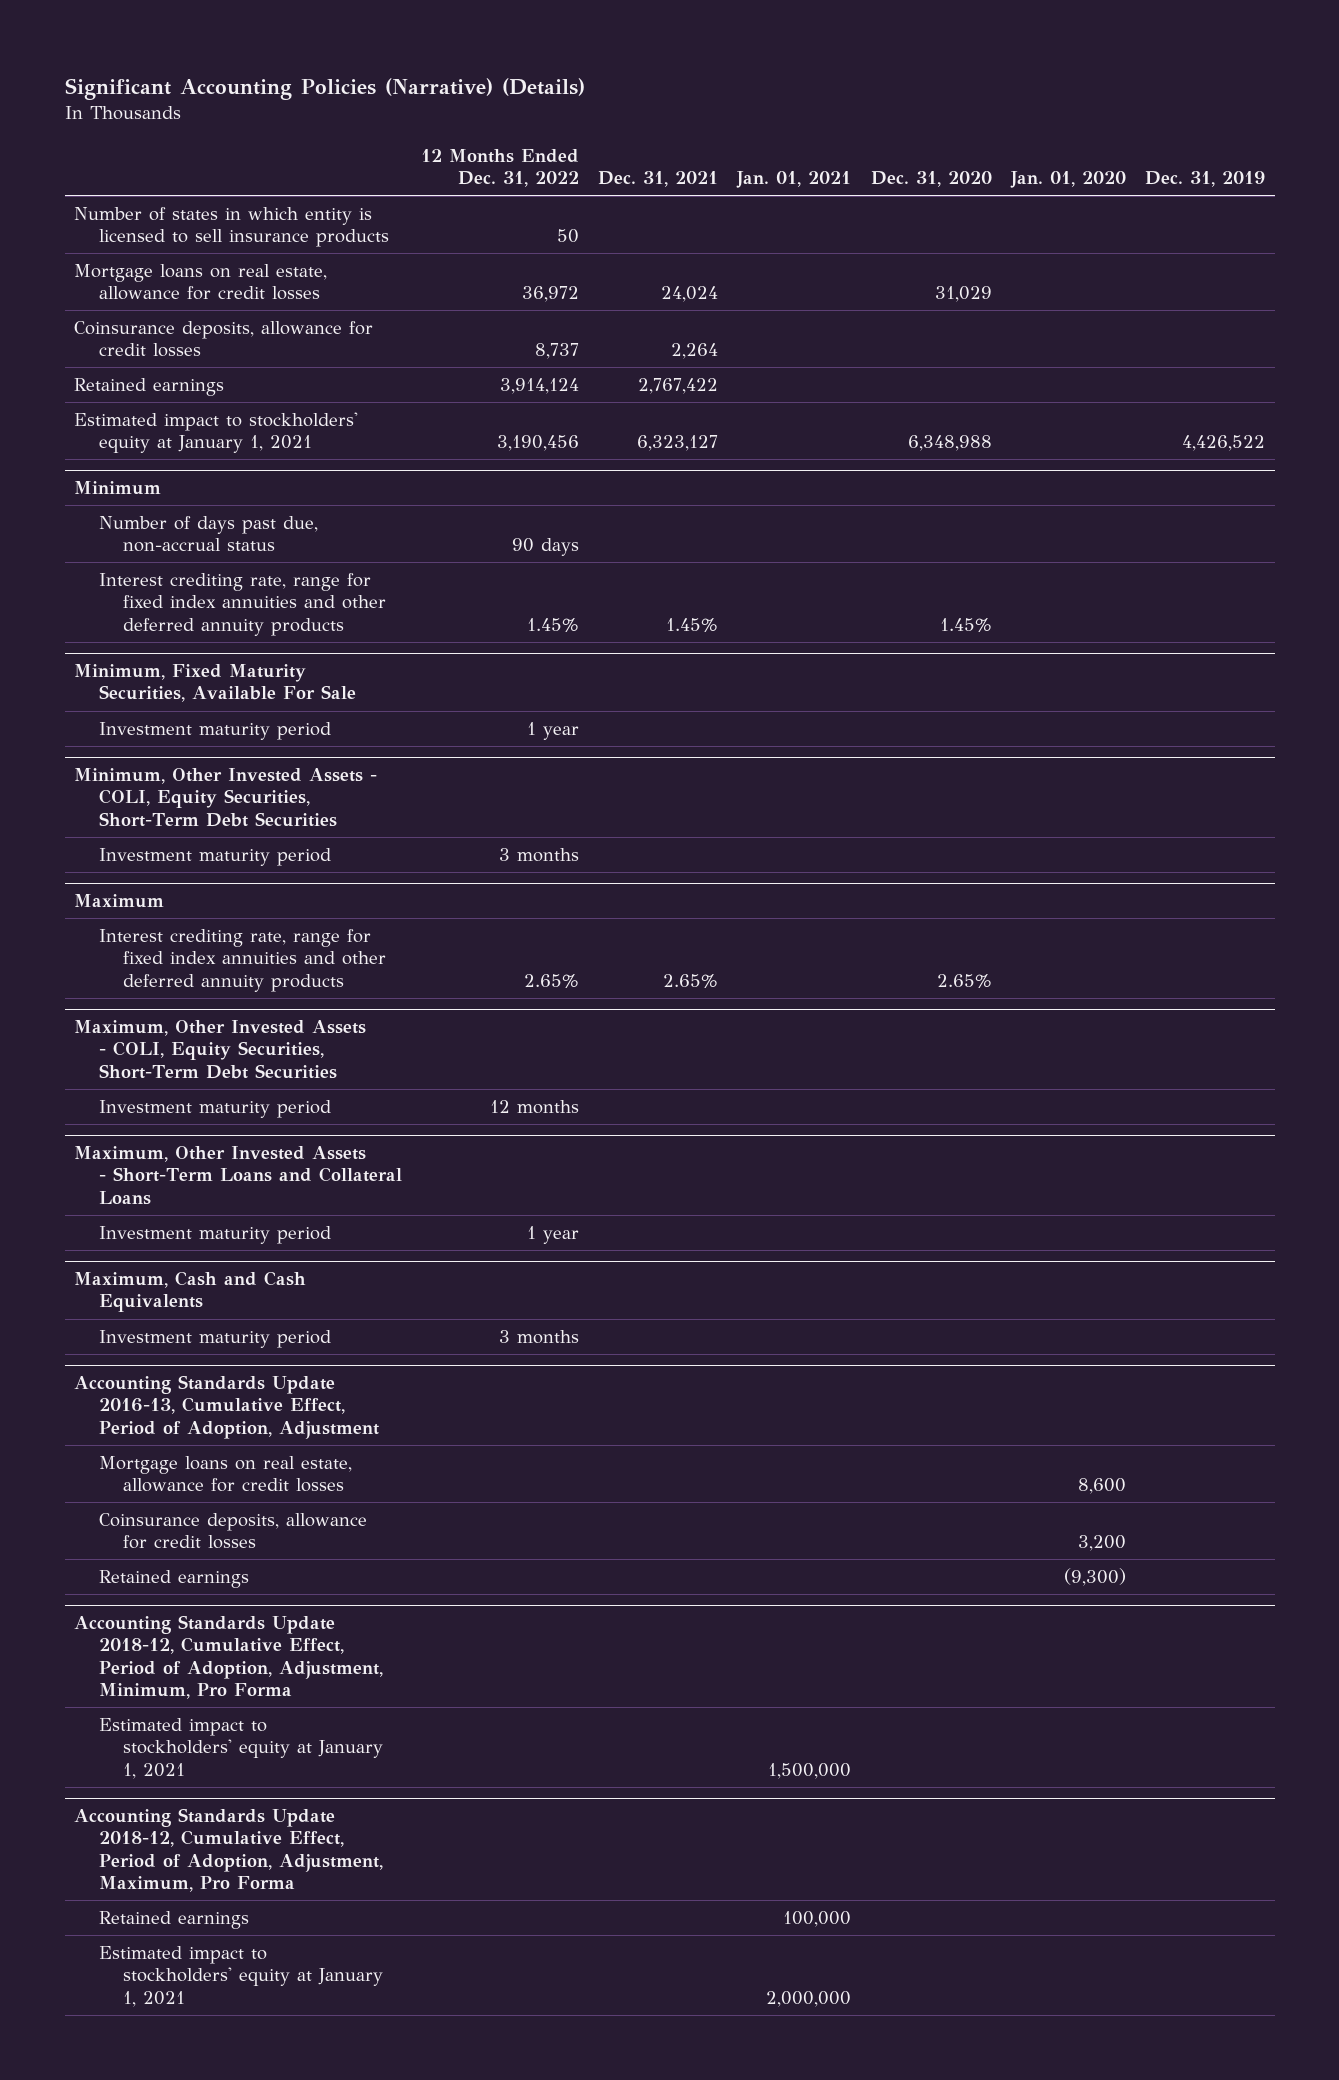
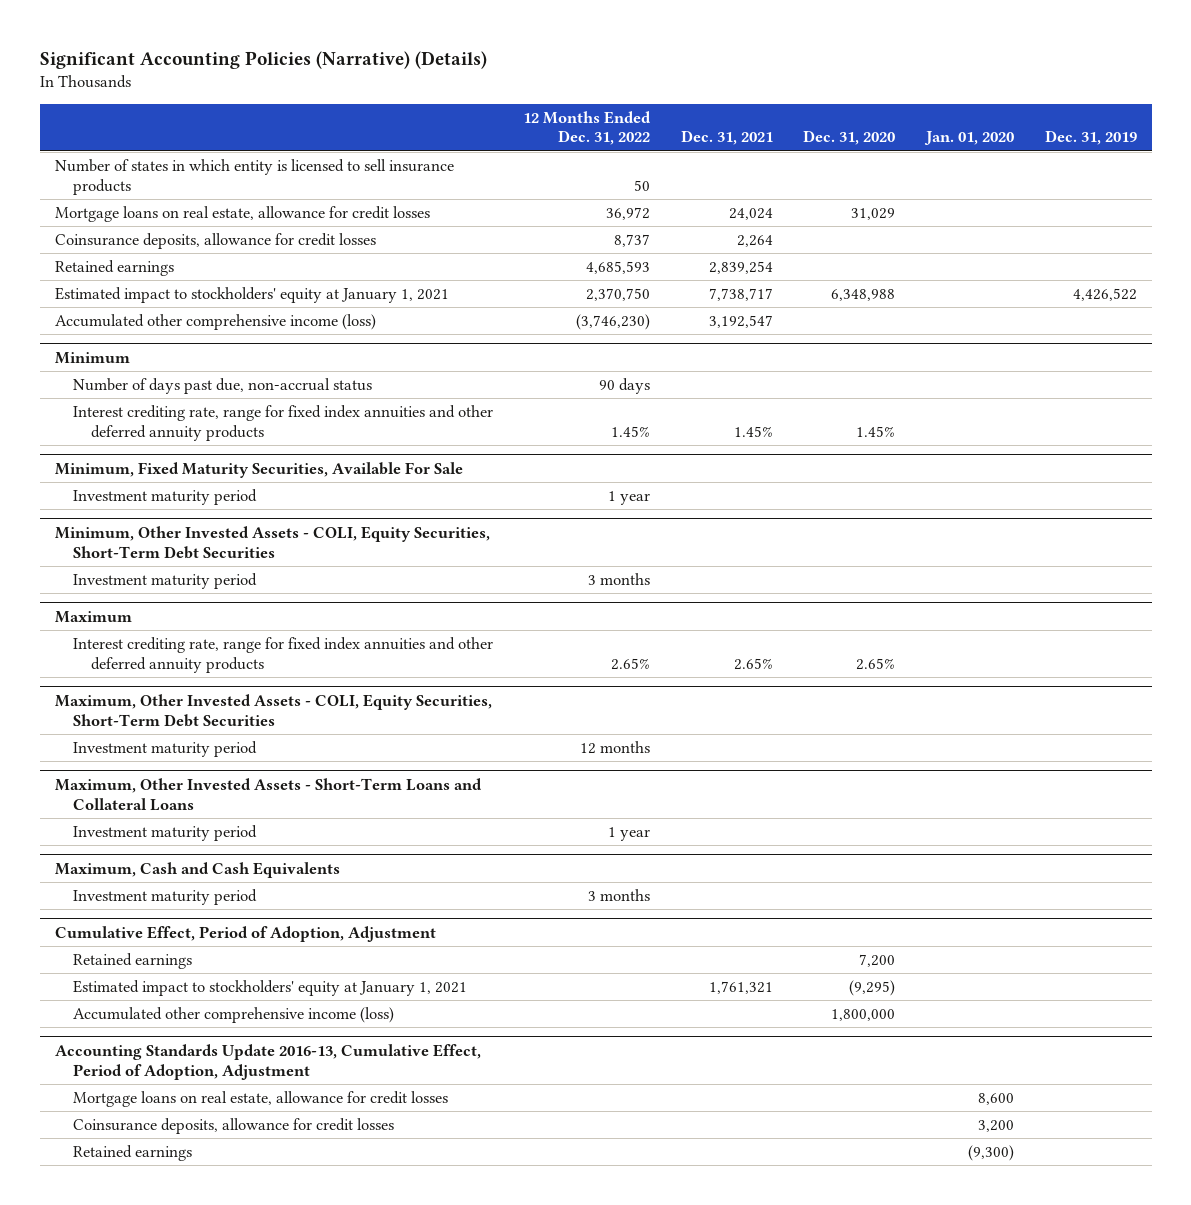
[736,170,852,188] Jan. 01, 2021 -> none
[499,377,579,394] 3,914,124 -> [586,260,651,274] 4,685,593
[638,377,719,394] 2,767,422 -> [708,260,773,274] 2,839,254
[496,435,579,452] 3,190,456 -> [586,287,651,301] 2,370,750
[637,435,719,452] 6,323,127 -> [708,287,773,301] 7,738,717
none -> [54,313,376,330] Accumulated other comprehensive income (loss)
none -> [54,925,436,942] Cumulative Effect, Period of Adoption, Adjustment
none -> [72,952,192,969] Retained earnings
none -> [72,979,467,996] Estimated impact to stockholders' equity at January 1, 2021
none -> [72,1006,394,1023] Accumulated other comprehensive income (loss)
[74,1615,383,1700] Accounting Standards Update 2018-12, Cumulative Effect, Period of Adoption, Adjustment, Minimum, Pro Forma -> none
[98,1717,384,1779] Estimated impact to stockholders' equity at January 1, 2021 -> none
[74,1808,383,1893] Accounting Standards Update 2018-12, Cumulative Effect, Period of Adoption, Adjustment, Maximum, Pro Forma -> none
[98,1910,249,1929] Retained earnings -> none
[98,1945,384,2007] Estimated impact to stockholders' equity at January 1, 2021 -> none

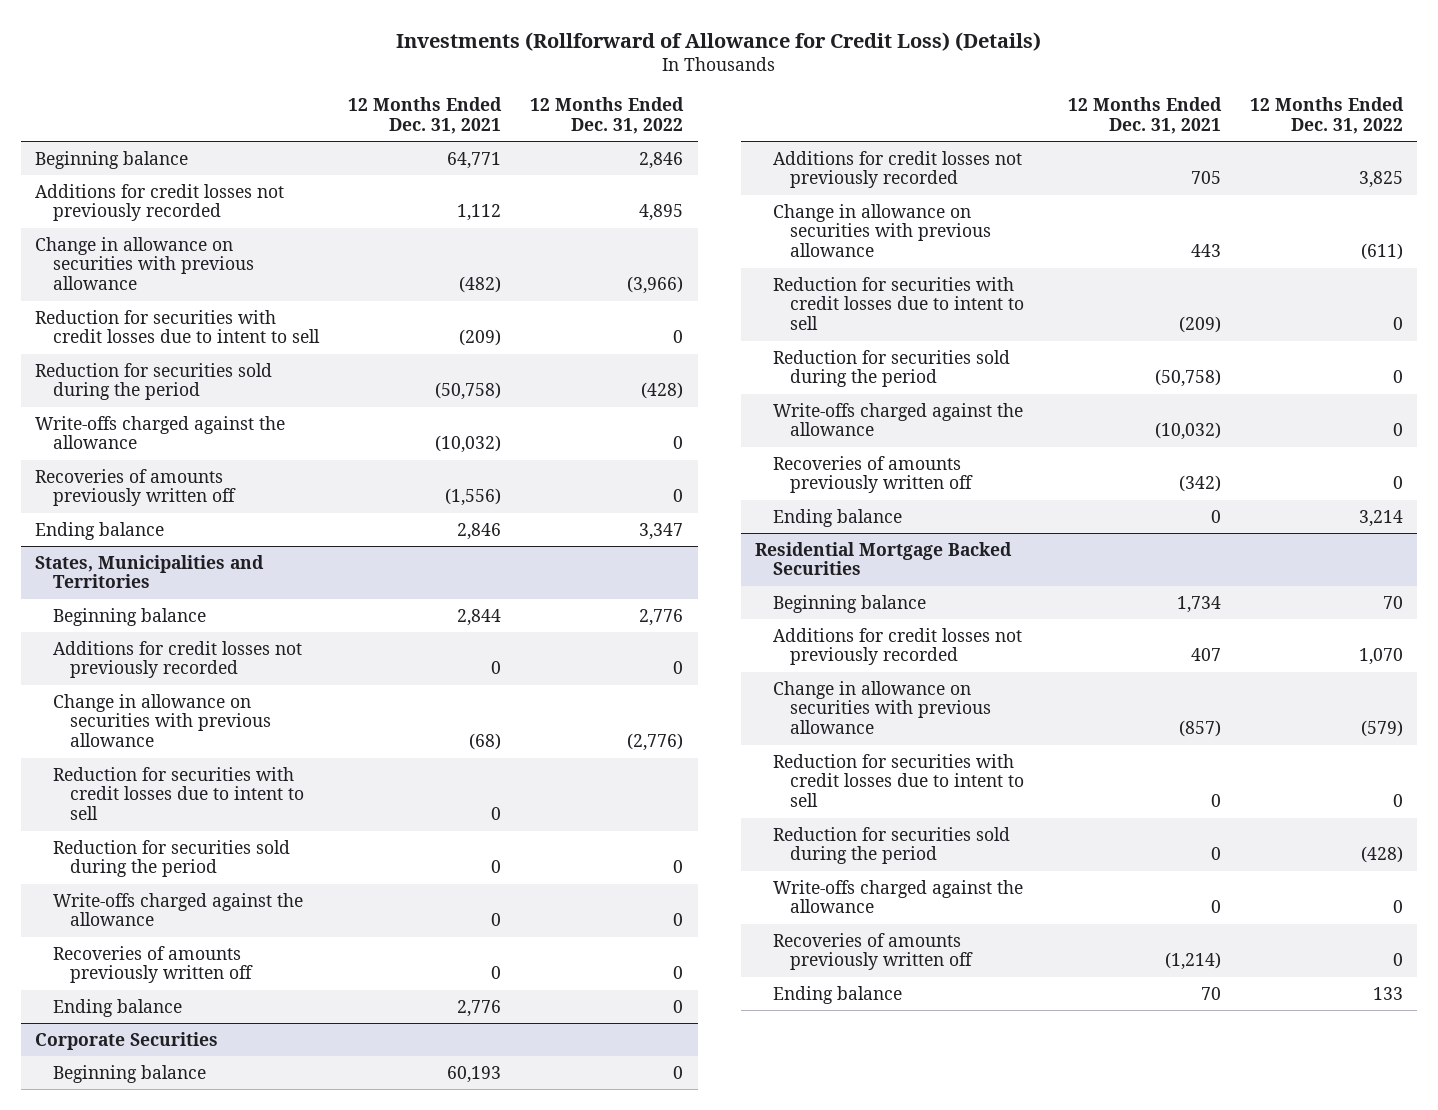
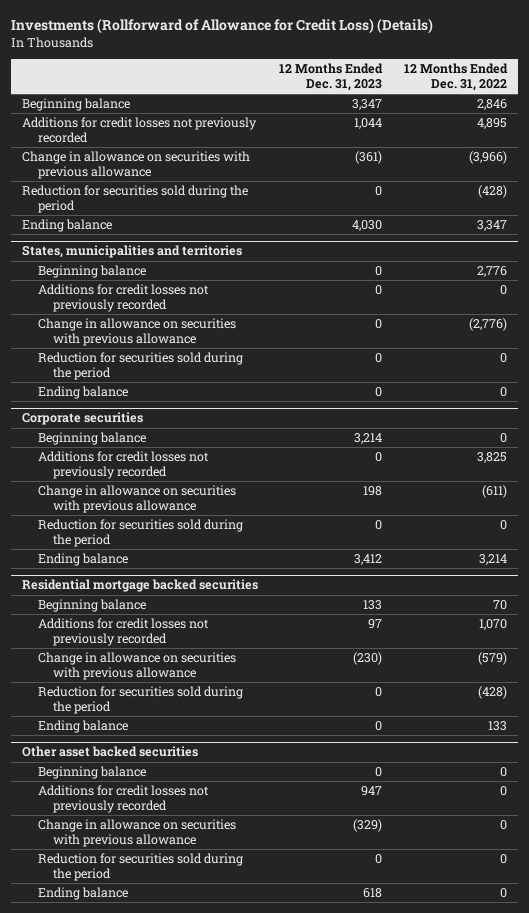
[347,96,502,134] 12 Months Ended Dec. 31, 2021 -> none
none -> [279,63,384,92] 12 Months Ended Dec. 31, 2023
[35,309,320,344] Reduction for securities with credit losses due to intent to sell -> none
[35,415,286,450] Write-offs charged against the allowance -> none
[35,468,236,507] Recoveries of amounts previously written off -> none
[35,554,265,589] States, Municipalities and Territories -> [21,245,242,259] States, municipalities and territories
[52,766,305,821] Reduction for securities with credit losses due to intent to sell -> none
[52,892,303,927] Write-offs charged against the allowance -> none
[52,945,254,984] Recoveries of amounts previously written off -> none
[35,1031,219,1050] Corporate Securities -> [21,412,143,426] Corporate securities
[772,276,1025,331] Reduction for securities with credit losses due to intent to sell -> none
[772,402,1023,437] Write-offs charged against the allowance -> none
[772,455,974,494] Recoveries of amounts previously written off -> none
[755,541,1013,576] Residential Mortgage Backed Securities -> [21,579,258,593] Residential mortgage backed securities
[772,753,1025,808] Reduction for securities with credit losses due to intent to sell -> none
[772,879,1023,914] Write-offs charged against the allowance -> none
[772,932,974,971] Recoveries of amounts previously written off -> none
none -> [21,746,198,758] Other asset backed securities
none -> [37,766,146,780] Beginning balance
none -> [37,785,209,813] Additions for credit losses not previously recorded
none -> [37,819,236,847] Change in allowance on securities with previous allowance
none -> [37,853,243,881] Reduction for securities sold during the period
none -> [37,887,128,901] Ending balance

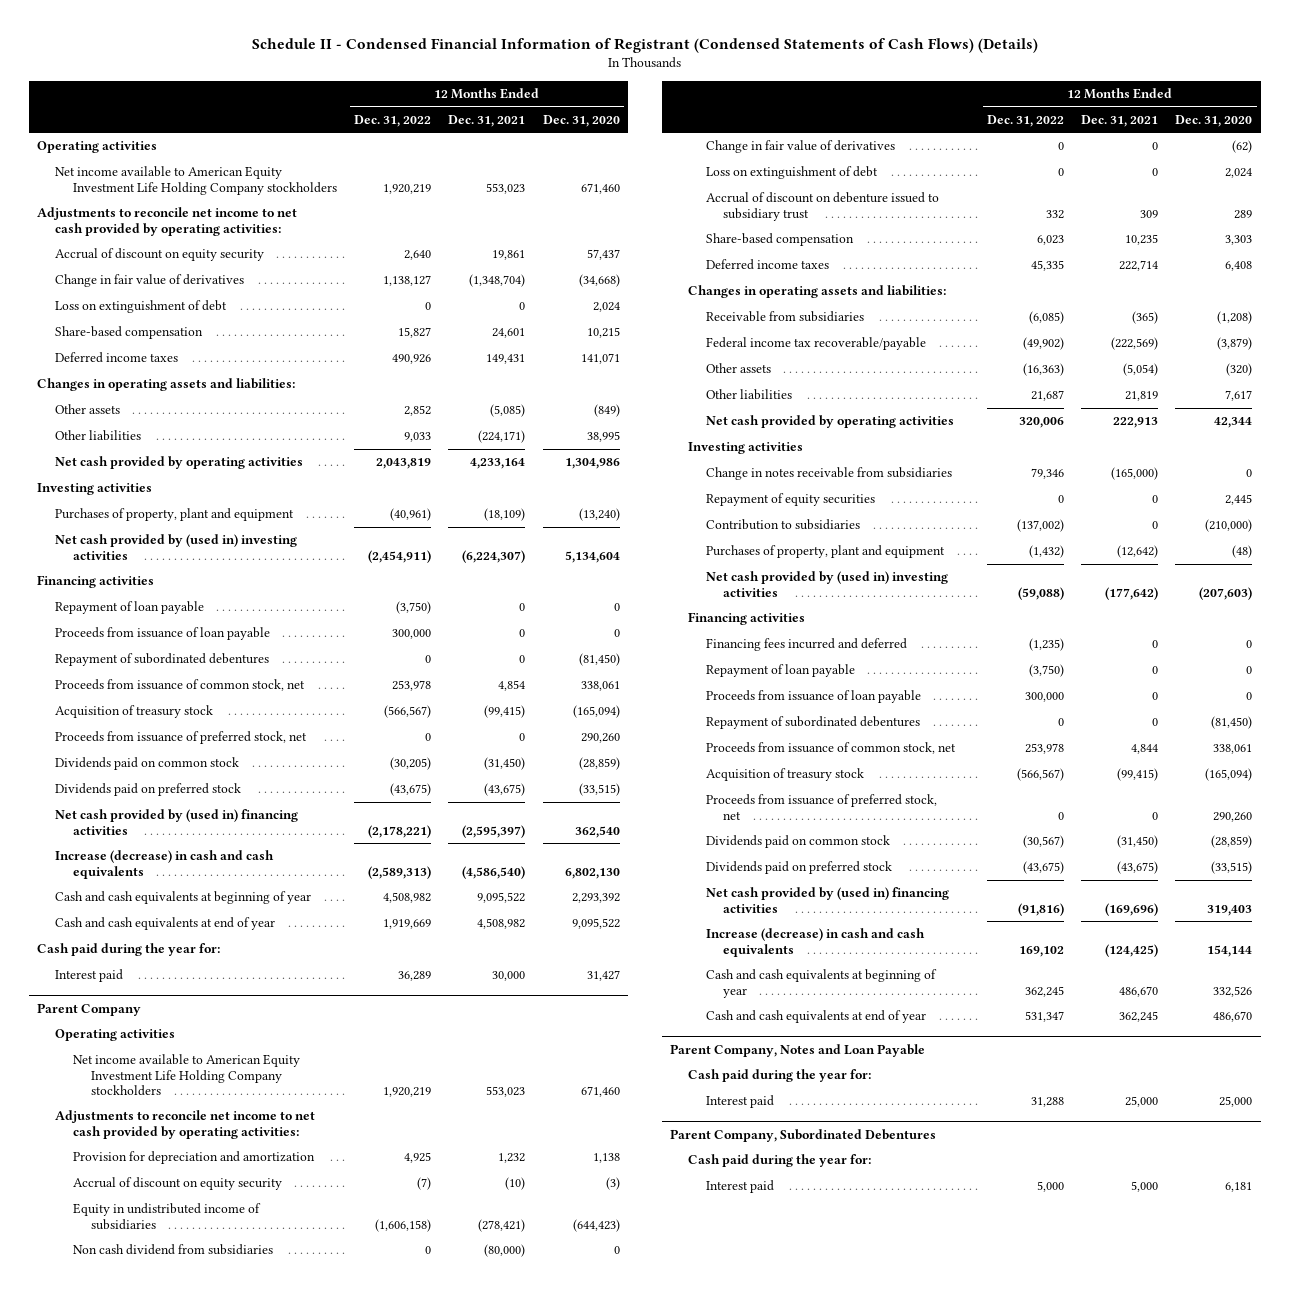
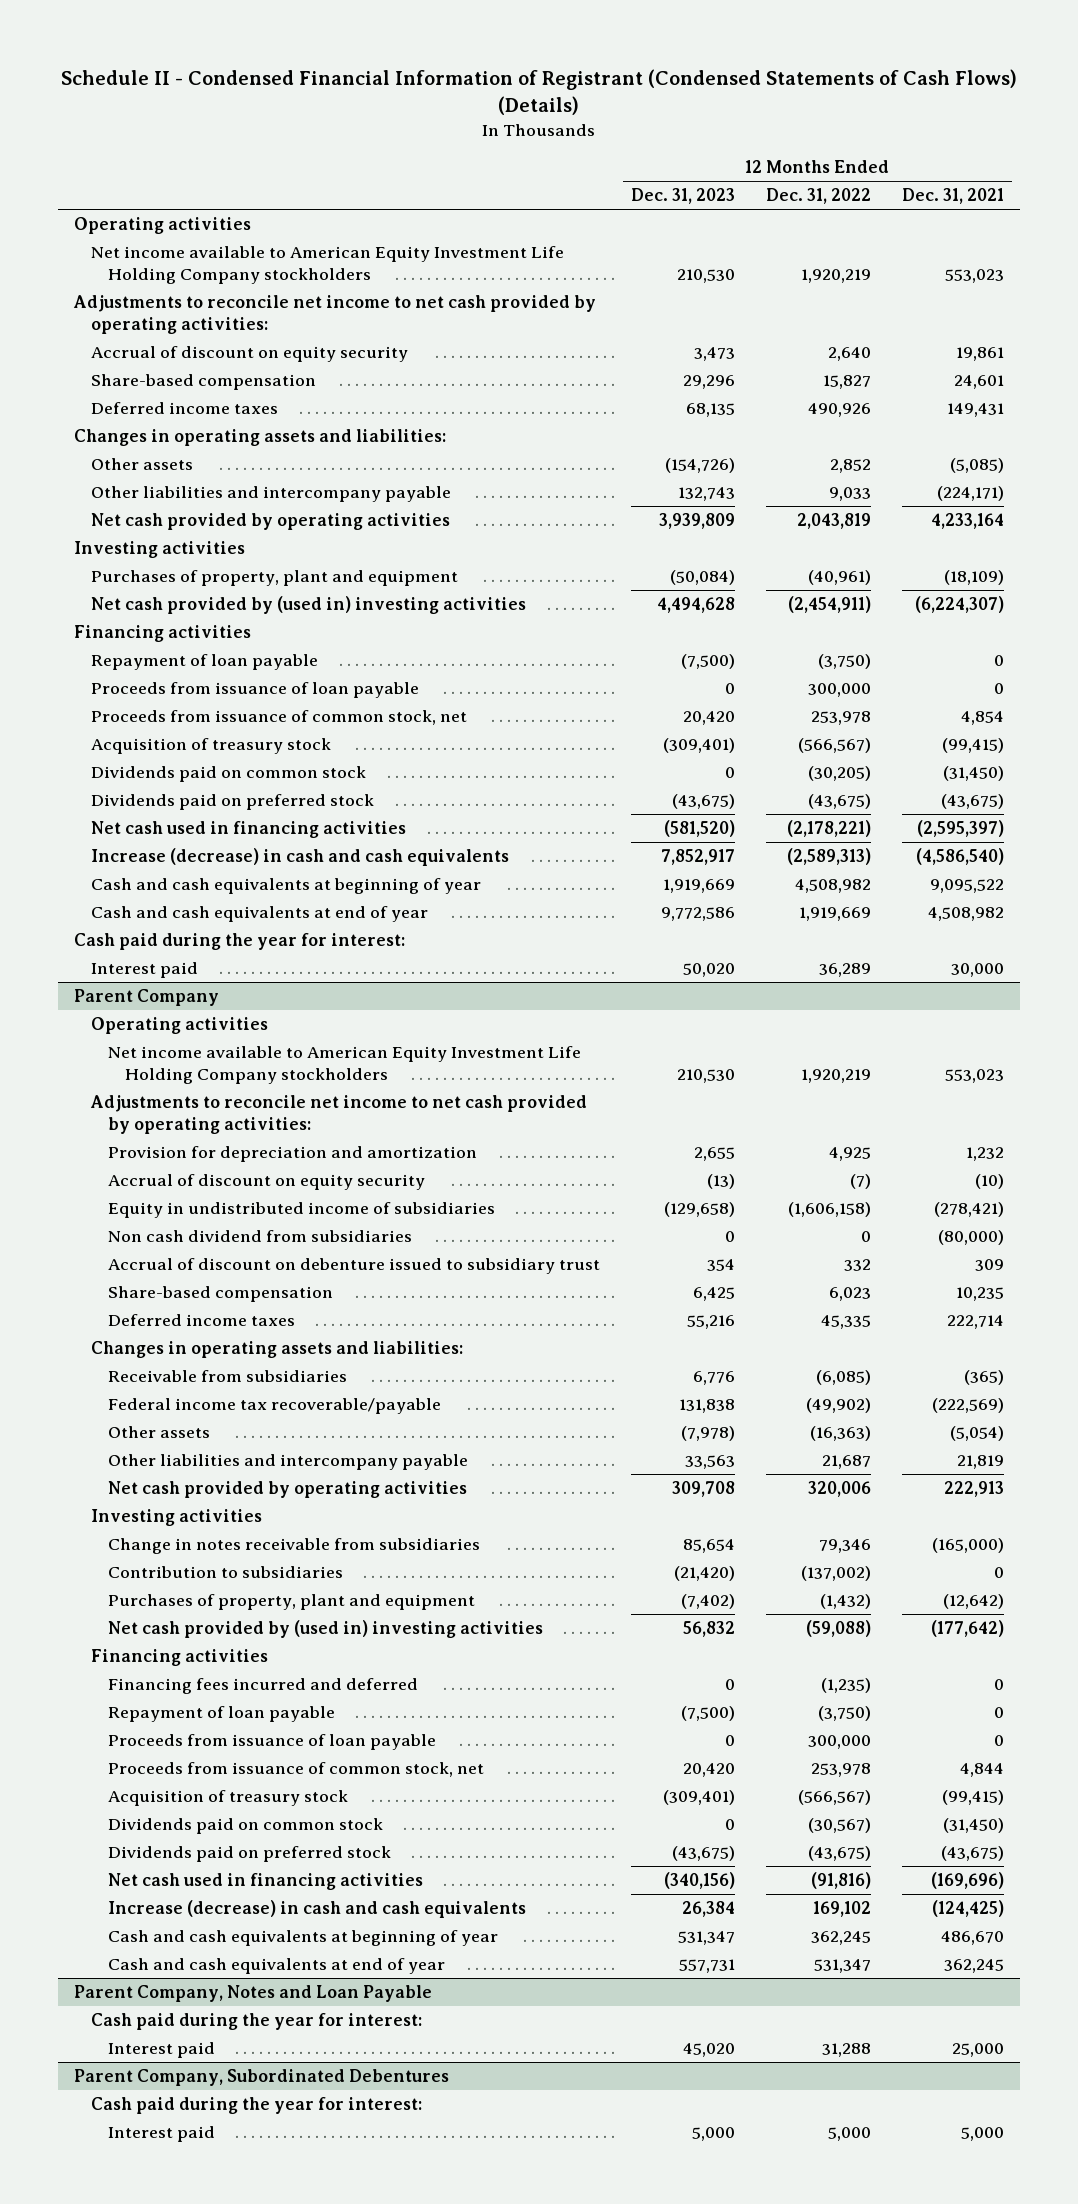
[542,114,620,127] Dec. 31, 2020 -> none
none -> [630,188,735,205] Dec. 31, 2023
[55,274,245,288] Change in fair value of derivatives -> none
[55,300,228,314] Loss on extinguishment of debt -> none
[55,430,142,442] Other liabilities -> [90,486,451,503] Other liabilities and intercompany payable
[55,653,270,667] Repayment of subordinated debentures -> none
[55,731,308,745] Proceeds from issuance of preferred stock, net -> none
[55,809,299,835] Net cash provided by (used in) financing activities -> [90,821,406,839] Net cash used in financing activities
[37,943,221,957] Cash paid during the year for: -> [73,933,405,951] Cash paid during the year for interest:
[705,140,895,154] Change in fair value of derivatives -> none
[705,166,878,180] Loss on extinguishment of debt -> none
[705,389,792,401] Other liabilities -> [107,1454,468,1471] Other liabilities and intercompany payable
[705,493,875,507] Repayment of equity securities -> none
[705,716,920,730] Repayment of subordinated debentures -> none
[705,794,937,820] Proceeds from issuance of preferred stock, net -> none
[705,887,949,913] Net cash provided by (used in) financing activities -> [107,1873,423,1891] Net cash used in financing activities
[687,1069,871,1083] Cash paid during the year for: -> [90,2013,422,2031] Cash paid during the year for interest:
[687,1154,871,1168] Cash paid during the year for: -> [90,2097,422,2115] Cash paid during the year for interest:

